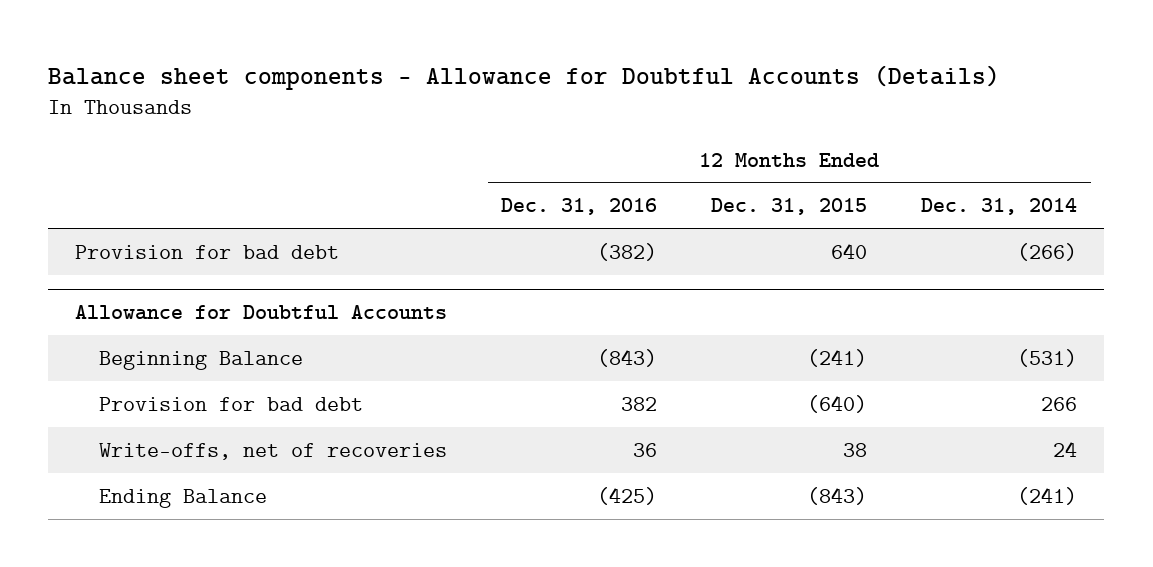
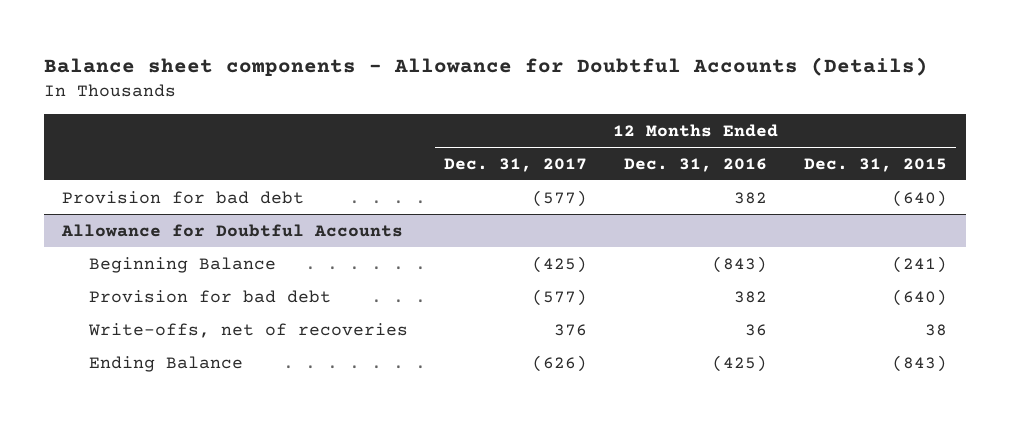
[921,198,1078,216] Dec. 31, 2014 -> none
none -> [444,157,588,172] Dec. 31, 2017
[597,242,658,261] (382) -> [734,191,768,204] 382
[831,242,868,259] 640 -> [892,189,948,207] (640)

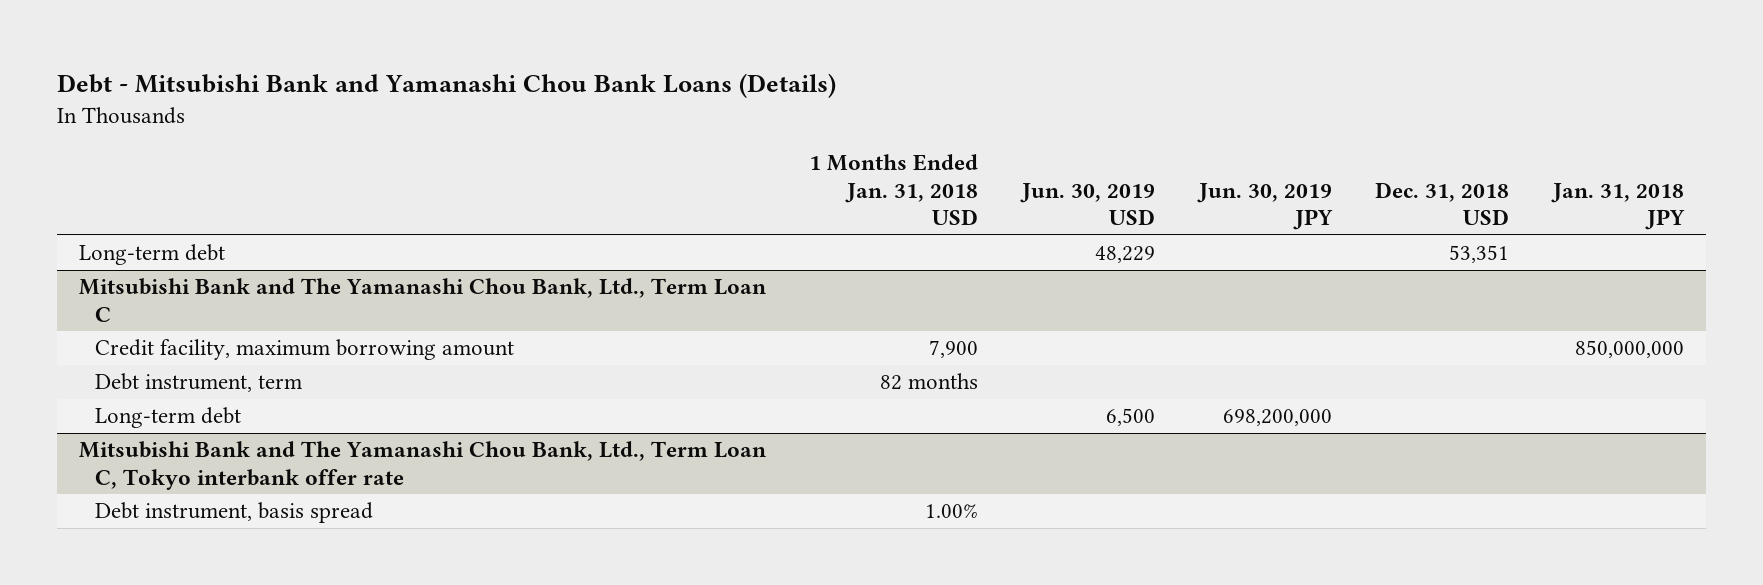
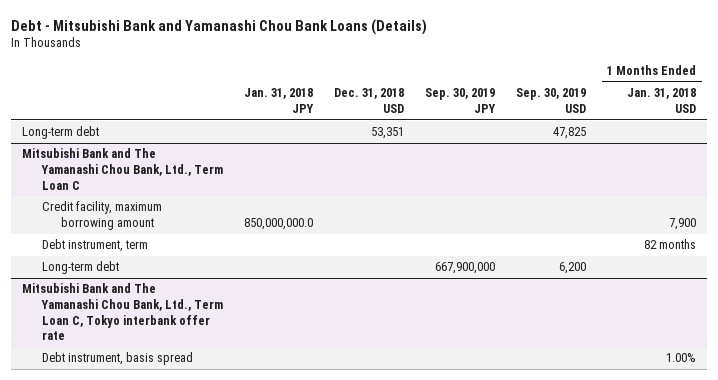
[1019,182,1155,226] Jun. 30, 2019 USD -> none
[1196,182,1333,231] Jun. 30, 2019 JPY -> none
none -> [425,88,497,114] Sep. 30, 2019 JPY
none -> [516,88,587,114] Sep. 30, 2019 USD
[1574,340,1684,359] 850,000,000 -> [243,218,313,231] 850,000,000.0

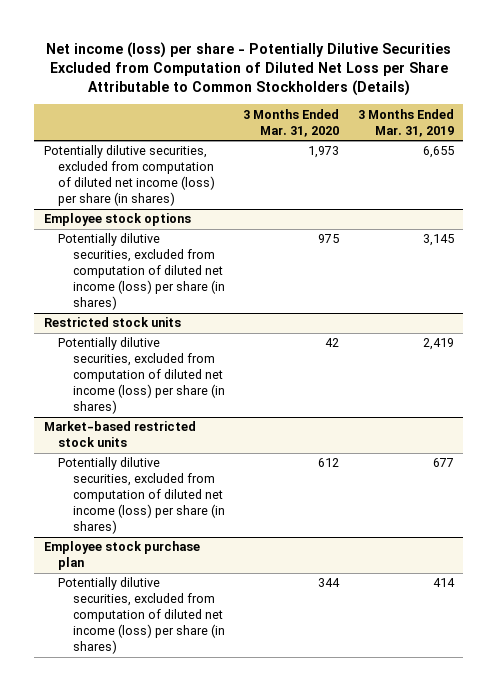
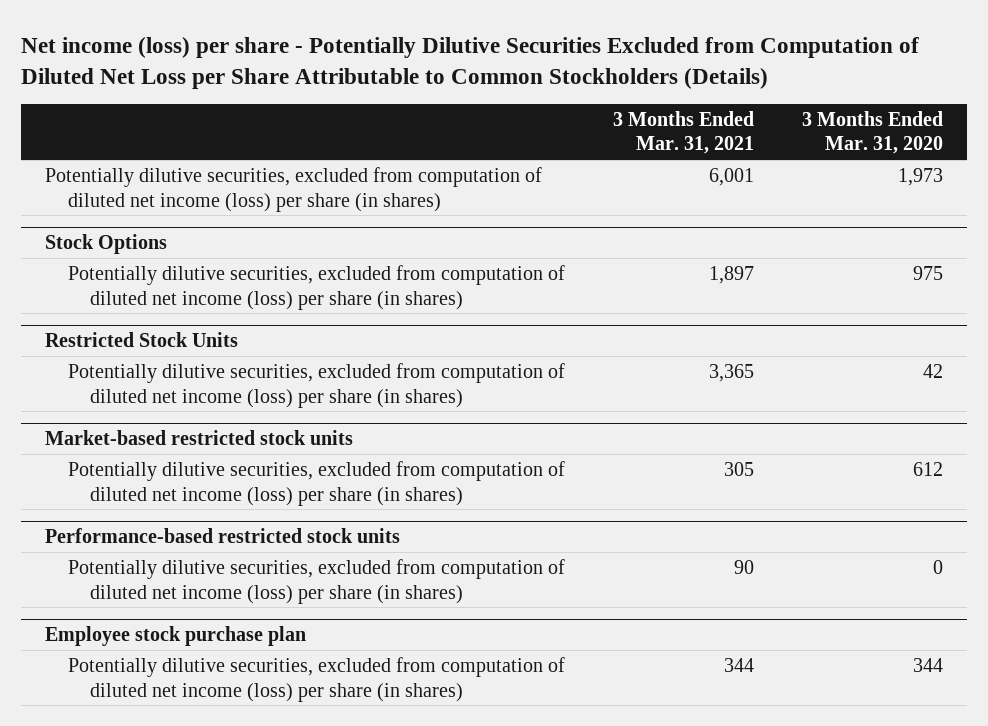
[358,108,455,137] 3 Months Ended Mar. 31, 2019 -> none
none -> [612,110,754,155] 3 Months Ended Mar. 31, 2021
[43,213,191,227] Employee stock options -> [45,234,168,255] Stock Options
[43,317,181,328] Restricted stock units -> [45,332,239,348] Restricted Stock Units
none -> [45,528,401,544] Performance-based restricted stock units
none -> [67,558,565,604] Potentially dilutive securities, excluded from computation of diluted net income (loss) per share (in shares)

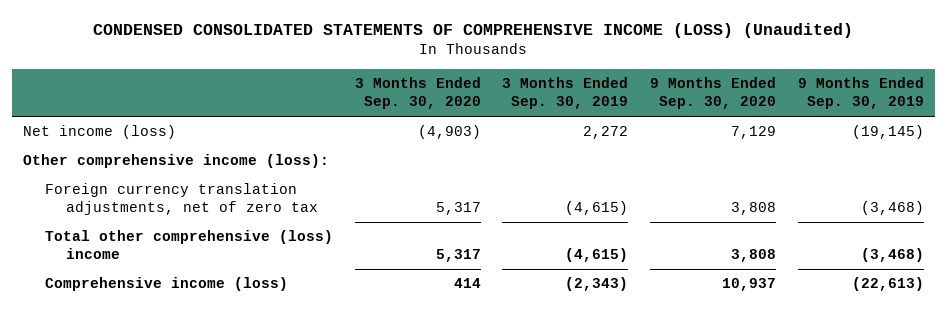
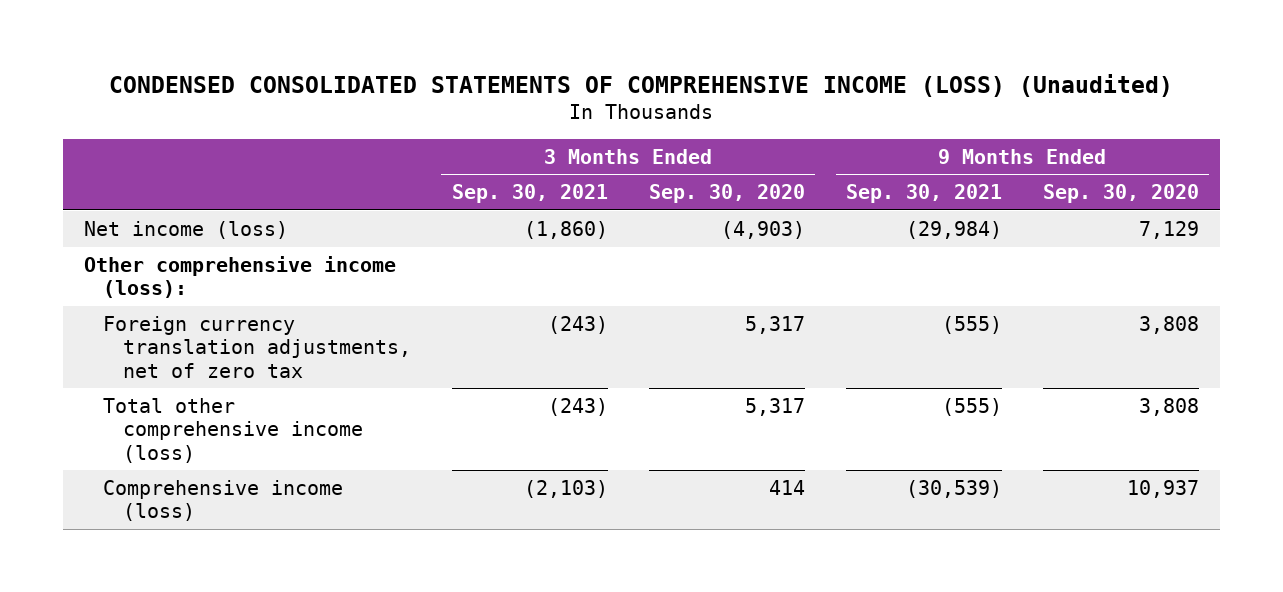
[502,77,629,110] 3 Months Ended Sep. 30, 2019 -> none
[797,77,924,110] 9 Months Ended Sep. 30, 2019 -> none
none -> [451,184,608,204] Sep. 30, 2021
none -> [845,184,1002,204] Sep. 30, 2021
[44,230,333,260] Total other comprehensive (loss) income -> [103,397,363,463] Total other comprehensive income (loss)

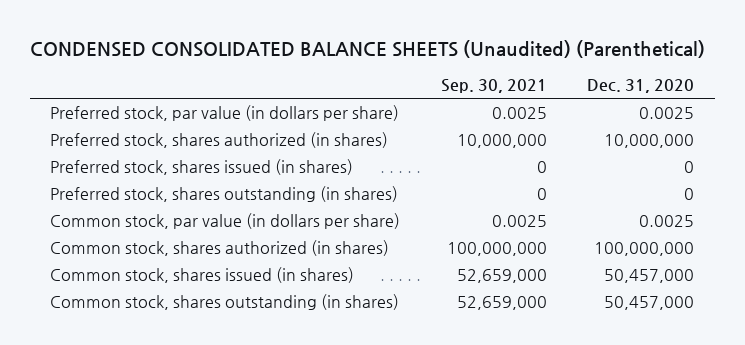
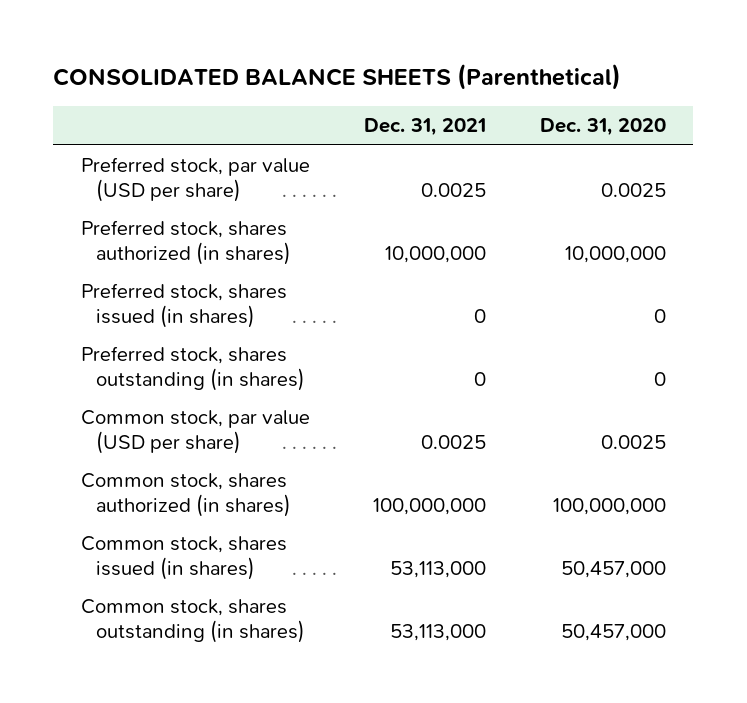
[30,39,706,58] CONDENSED CONSOLIDATED BALANCE SHEETS (Unaudited) (Parenthetical) -> [53,64,622,91] CONSOLIDATED BALANCE SHEETS (Parenthetical)
[440,79,547,94] Sep. 30, 2021 -> none
none -> [363,118,486,137] Dec. 31, 2021
[50,105,400,122] Preferred stock, par value (in dollars per share) -> [80,157,310,202] Preferred stock, par value (USD per share)
[50,213,401,230] Common stock, par value (in dollars per share) -> [80,410,310,454] Common stock, par value (USD per share)

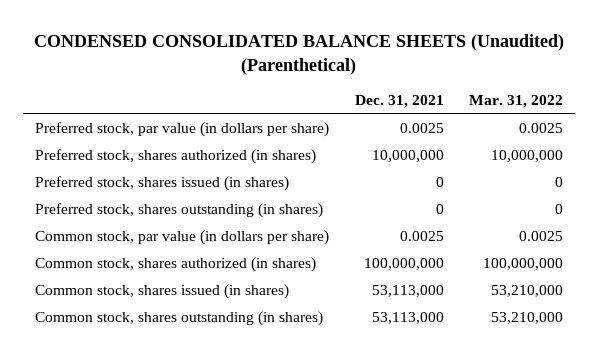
[53,64,622,91] CONSOLIDATED BALANCE SHEETS (Parenthetical) -> [34,33,565,76] CONDENSED CONSOLIDATED BALANCE SHEETS (Unaudited) (Parenthetical)
[540,118,667,137] Dec. 31, 2020 -> none
none -> [468,95,563,109] Mar. 31, 2022
[80,157,310,202] Preferred stock, par value (USD per share) -> [35,122,330,138] Preferred stock, par value (in dollars per share)
[80,410,310,454] Common stock, par value (USD per share) -> [35,230,330,246] Common stock, par value (in dollars per share)

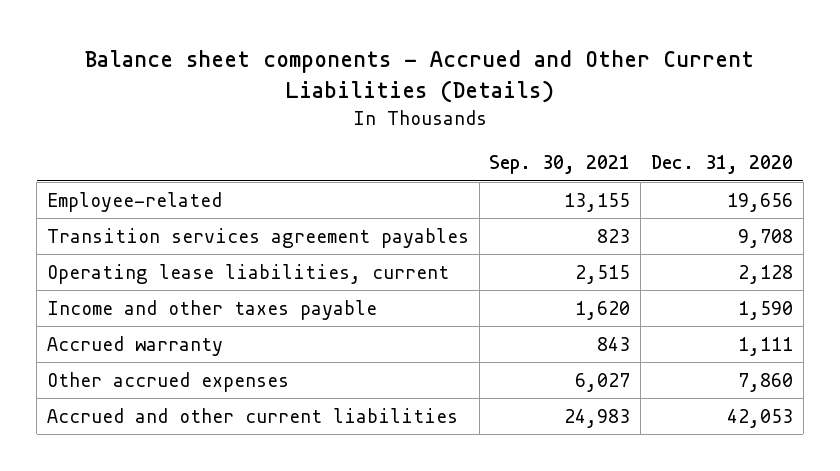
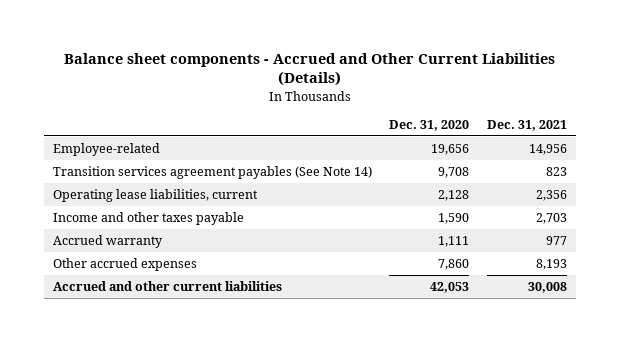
[489,155,631,175] Sep. 30, 2021 -> none
none -> [487,120,568,132] Dec. 31, 2021
[46,227,469,248] Transition services agreement payables -> [52,165,372,179] Transition services agreement payables (See Note 14)

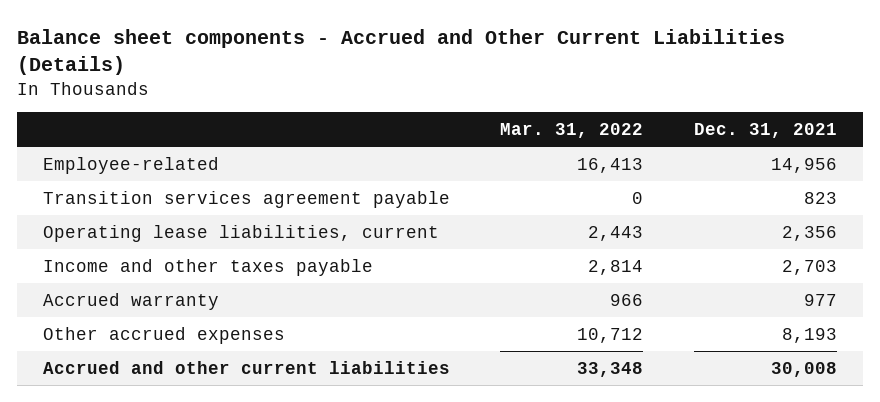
[389,120,470,132] Dec. 31, 2020 -> none
none -> [500,122,644,138] Mar. 31, 2022
[52,165,372,179] Transition services agreement payables (See Note 14) -> [42,190,450,208] Transition services agreement payable

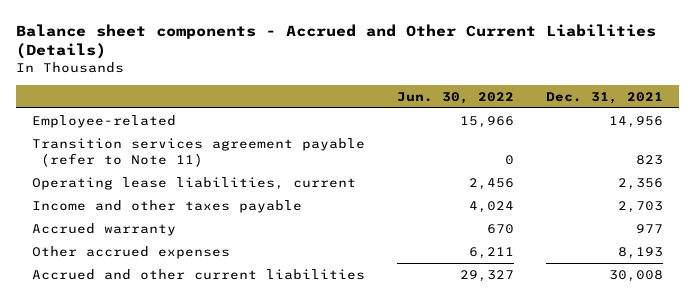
[500,122,644,138] Mar. 31, 2022 -> none
none -> [397,91,515,104] Jun. 30, 2022
[42,190,450,208] Transition services agreement payable -> [32,137,366,167] Transition services agreement payable (refer to Note 11)

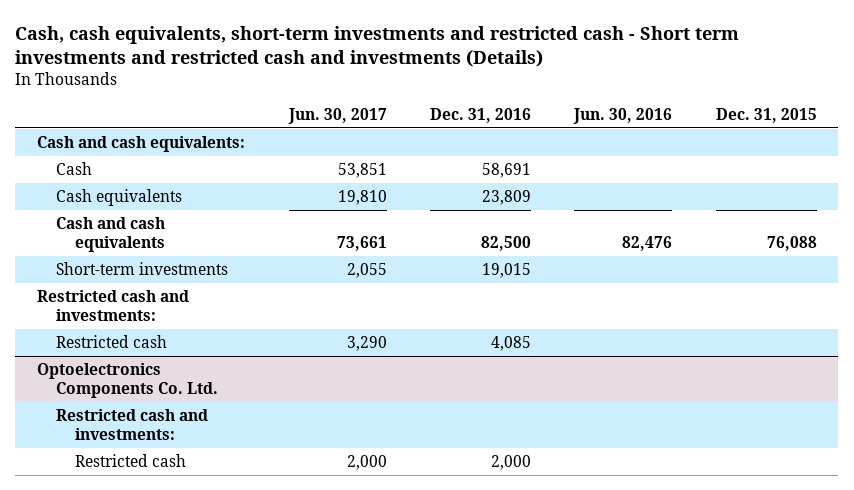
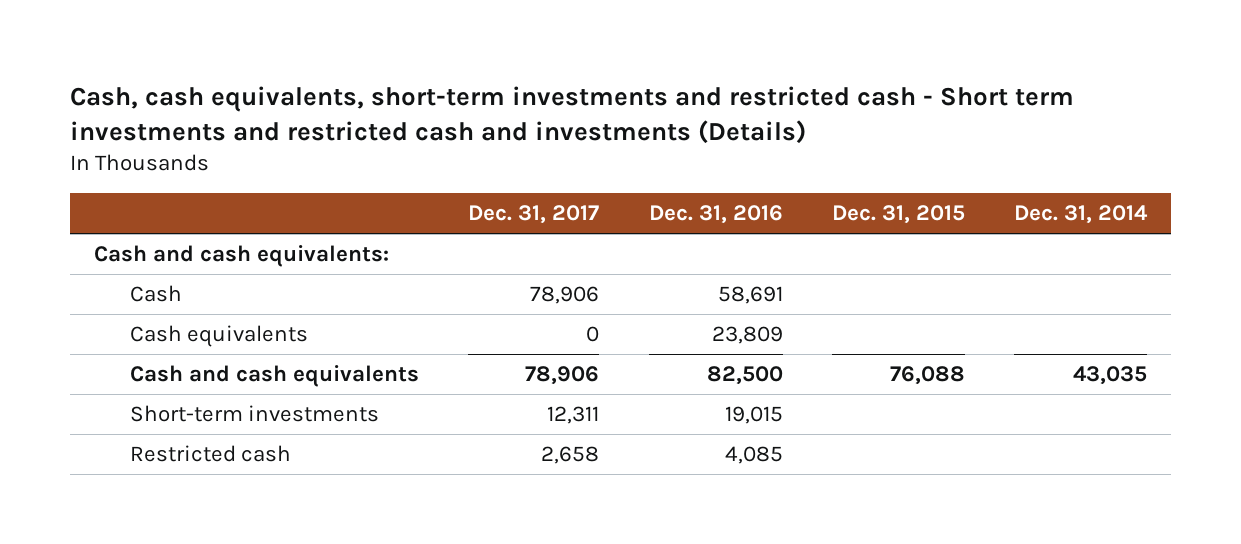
[287,107,387,124] Jun. 30, 2017 -> none
[573,107,673,124] Jun. 30, 2016 -> none
none -> [468,204,600,224] Dec. 31, 2017
none -> [1013,204,1148,224] Dec. 31, 2014
[37,290,190,321] Restricted cash and investments: -> none
[37,363,218,398] Optoelectronics Components Co. Ltd. -> none
[55,409,208,440] Restricted cash and investments: -> none
[74,454,186,468] Restricted cash -> none

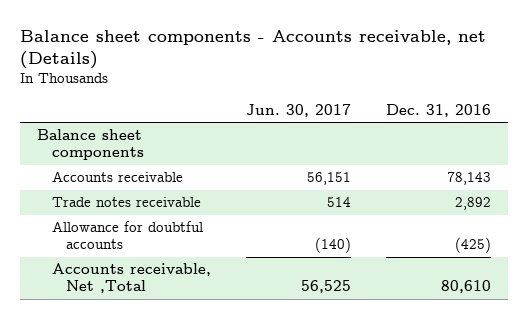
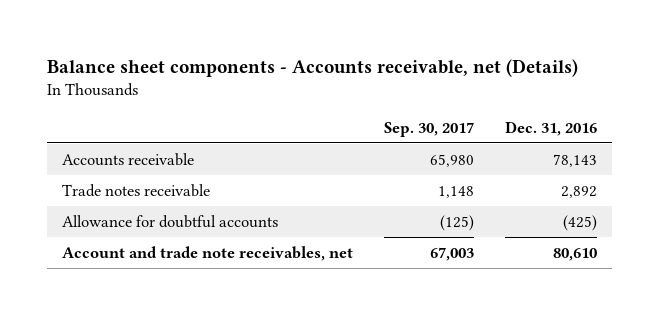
[245,103,351,117] Jun. 30, 2017 -> none
none -> [384,121,475,137] Sep. 30, 2017
[37,129,144,161] Balance sheet components -> none
[51,263,211,294] Accounts receivable, Net ,Total -> [62,245,354,261] Account and trade note receivables, net

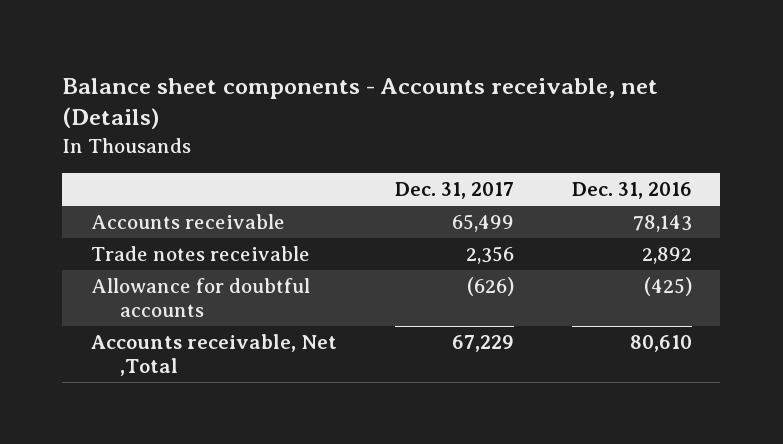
[384,121,475,137] Sep. 30, 2017 -> none
none -> [394,182,514,200] Dec. 31, 2017
[62,245,354,261] Account and trade note receivables, net -> [91,334,338,376] Accounts receivable, Net ,Total

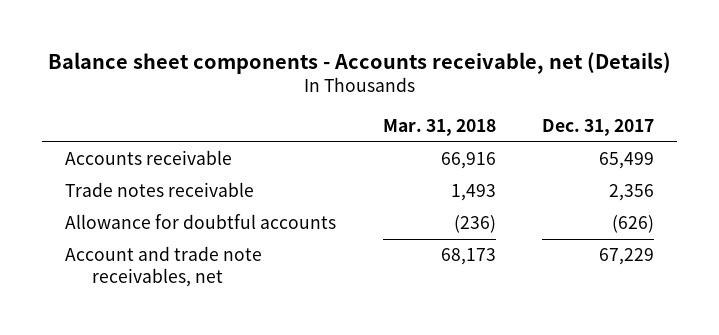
[571,182,692,200] Dec. 31, 2016 -> none
none -> [382,119,496,137] Mar. 31, 2018
[91,334,338,376] Accounts receivable, Net ,Total -> [65,246,263,287] Account and trade note receivables, net

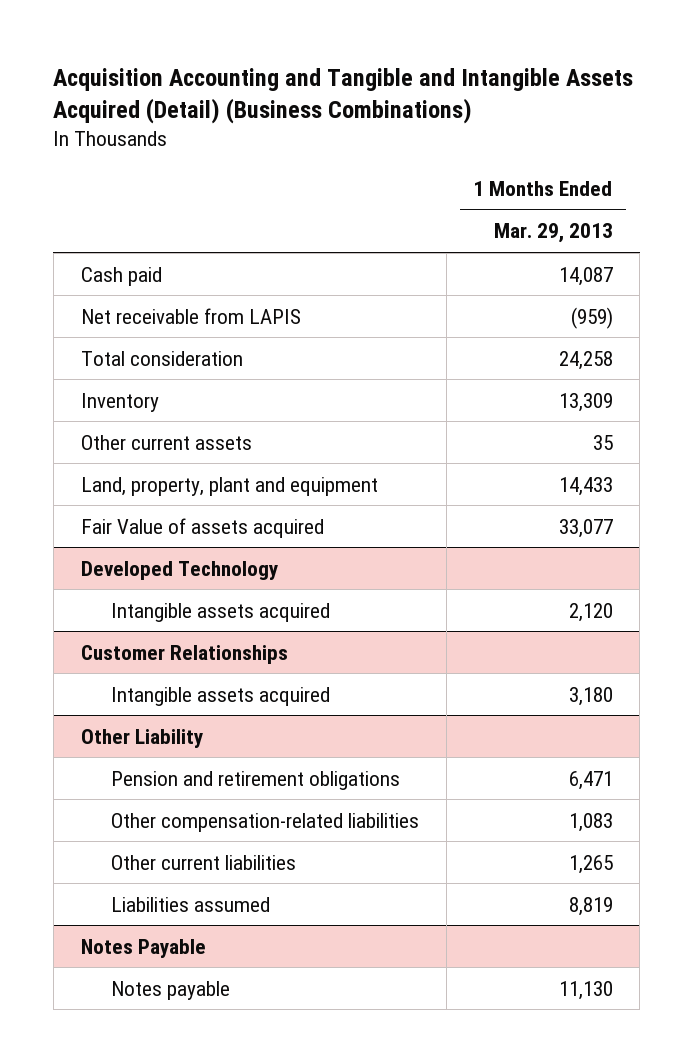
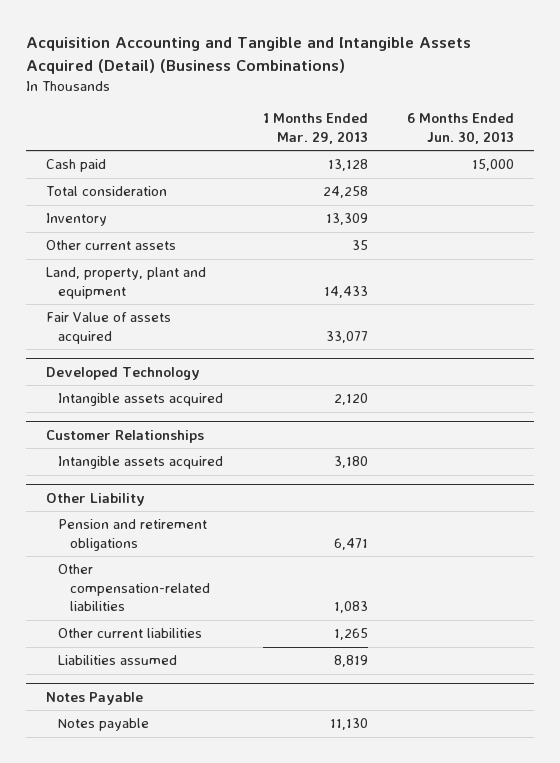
none -> [407,113,515,144] 6 Months Ended Jun. 30, 2013
[80,307,301,324] Net receivable from LAPIS -> none
[558,266,613,286] 14,087 -> [327,159,368,172] 13,128

